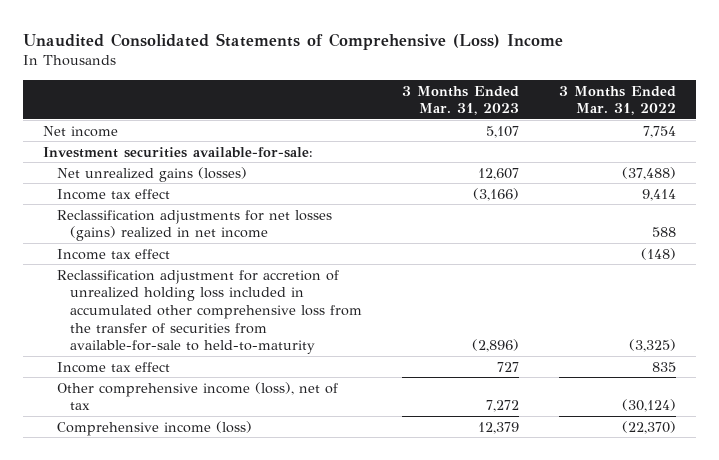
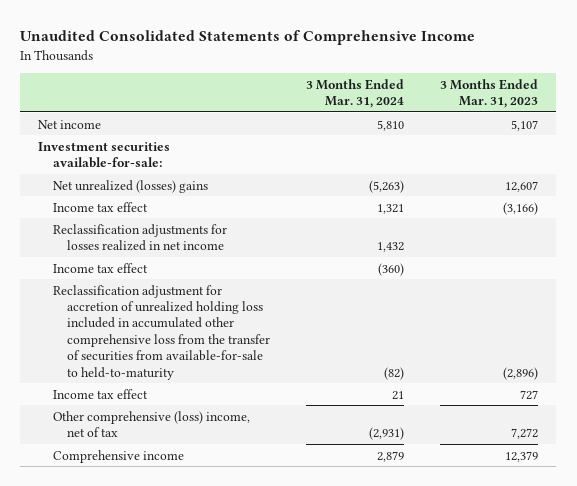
[22,32,563,50] Unaudited Consolidated Statements of Comprehensive (Loss) Income -> [20,30,476,46] Unaudited Consolidated Statements of Comprehensive Income
[558,85,676,116] 3 Months Ended Mar. 31, 2022 -> none
none -> [306,78,405,108] 3 Months Ended Mar. 31, 2024
[56,166,247,182] Net unrealized gains (losses) -> [52,179,208,193] Net unrealized (losses) gains
[56,209,332,242] Reclassification adjustments for net losses (gains) realized in net income -> [52,223,227,251] Reclassification adjustments for losses realized in net income
[56,381,338,411] Other comprehensive income (loss), net of tax -> [52,410,250,437] Other comprehensive (loss) income, net of tax
[56,420,252,436] Comprehensive income (loss) -> [52,449,184,463] Comprehensive income

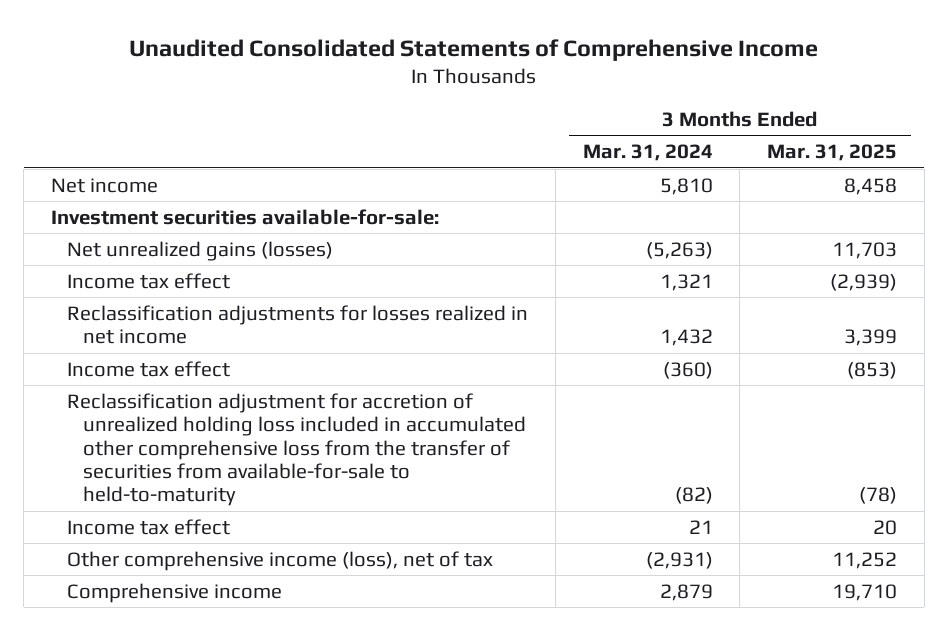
[440,78,539,108] 3 Months Ended Mar. 31, 2023 -> none
none -> [767,144,898,162] Mar. 31, 2025
[52,179,208,193] Net unrealized (losses) gains -> [67,240,334,261] Net unrealized gains (losses)
[52,410,250,437] Other comprehensive (loss) income, net of tax -> [67,550,494,571] Other comprehensive income (loss), net of tax

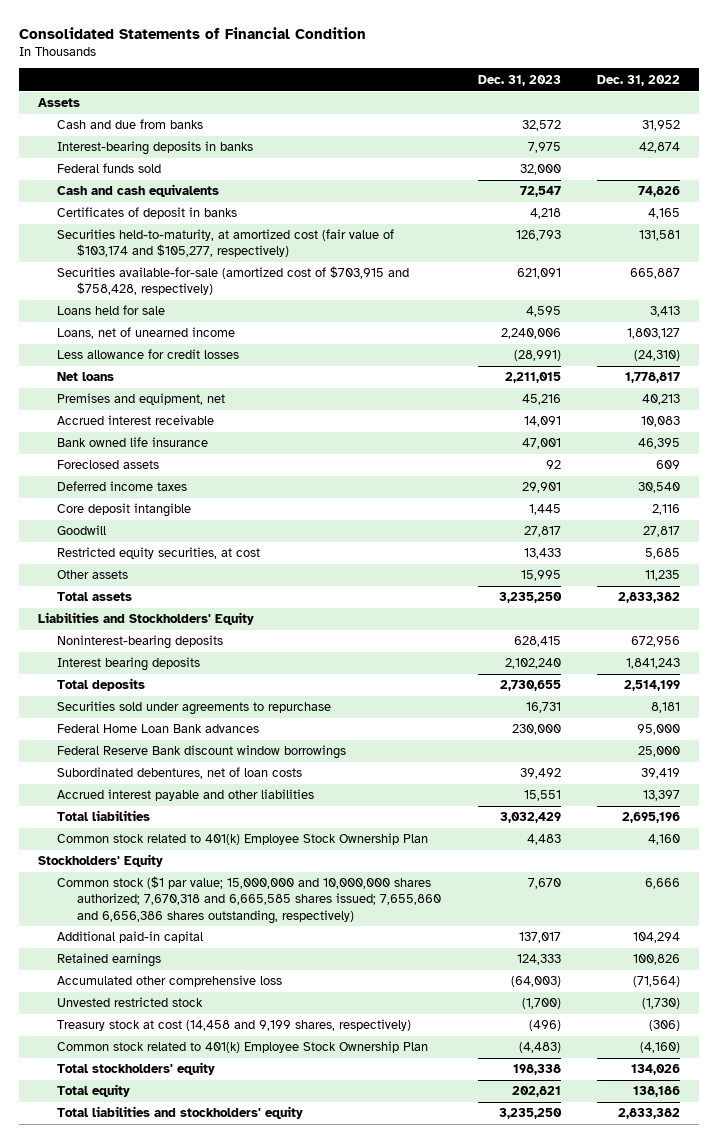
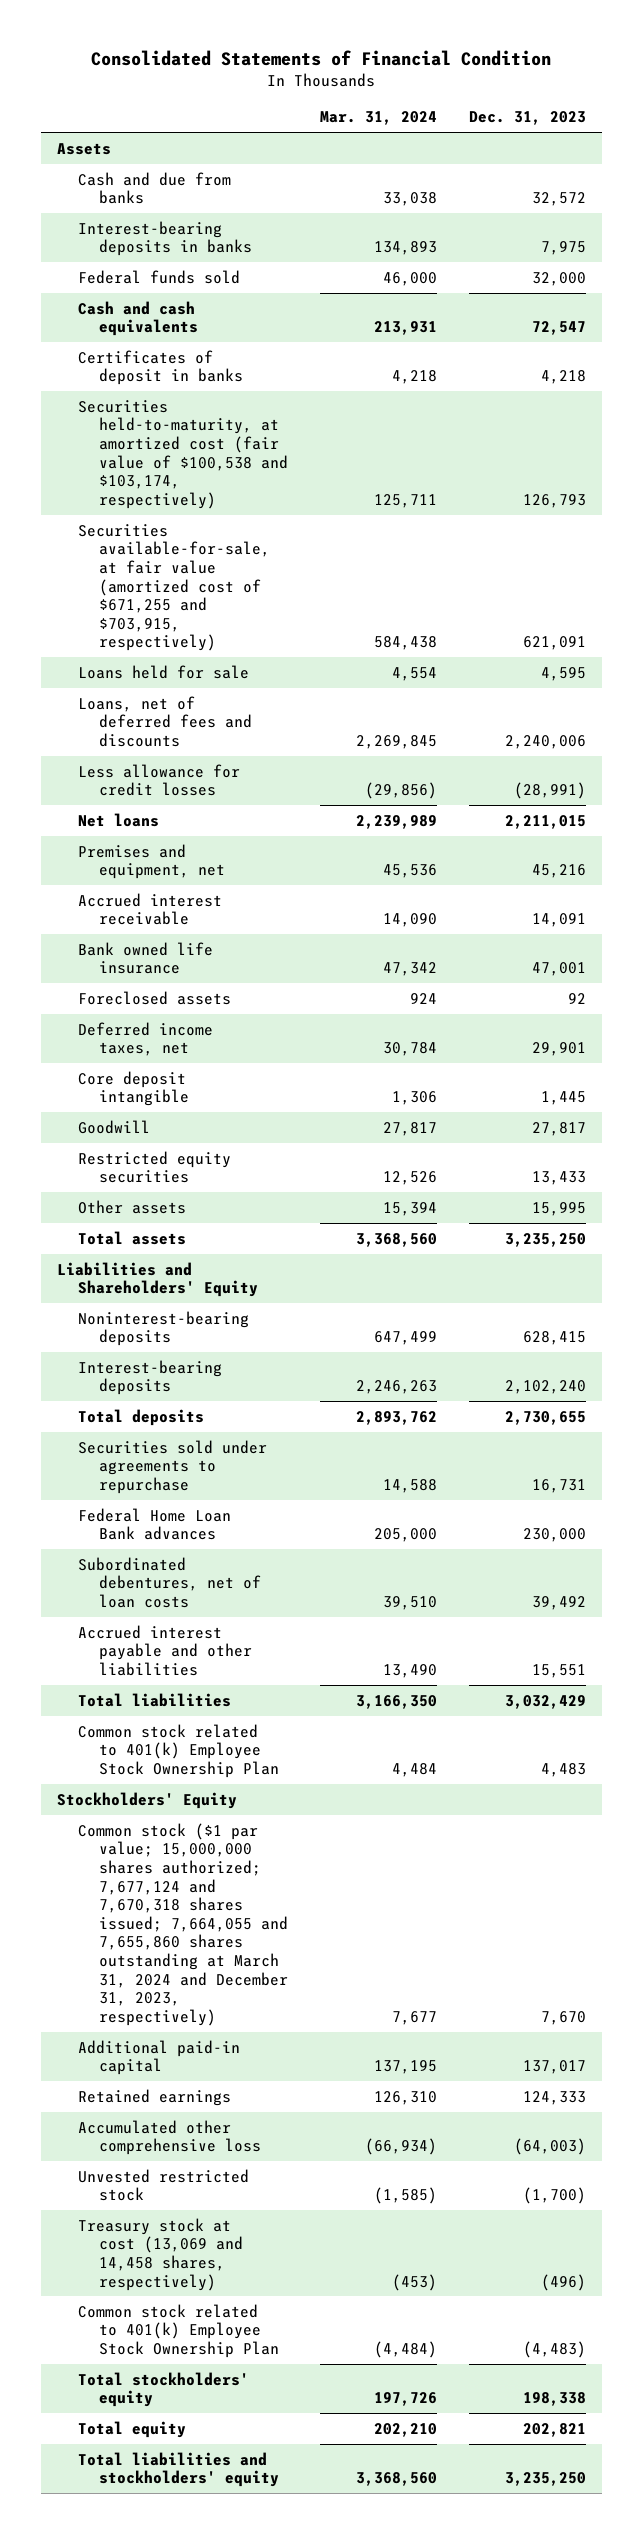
[597,74,681,86] Dec. 31, 2022 -> none
none -> [320,111,438,126] Mar. 31, 2024
[57,229,395,258] Securities held-to-maturity, at amortized cost (fair value of $103,174 and $105,277, respectively) -> [77,399,289,509] Securities held-to-maturity, at amortized cost (fair value of $100,538 and $103,174, respectively)
[57,266,410,296] Securities available-for-sale (amortized cost of $703,915 and $758,428, respectively) -> [77,523,271,652] Securities available-for-sale, at fair value (amortized cost of $671,255 and $703,915, respectively)
[57,327,236,340] Loans, net of unearned income -> [77,695,253,747] Loans, net of deferred fees and discounts
[57,481,188,492] Deferred income taxes -> [77,1021,213,1057] Deferred income taxes, net
[57,547,261,560] Restricted equity securities, at cost -> [77,1150,231,1184] Restricted equity securities
[37,612,254,626] Liabilities and Stockholders' Equity -> [56,1261,258,1298] Liabilities and Shareholders' Equity
[57,657,201,672] Interest bearing deposits -> [77,1359,222,1396] Interest-bearing deposits
[57,745,347,760] Federal Reserve Bank discount window borrowings -> none
[57,876,441,924] Common stock ($1 par value; 15,000,000 and 10,000,000 shares authorized; 7,670,318 and 6,665,585 shares issued; 7,655,860 and 6,656,386 shares outstanding, respectively) -> [77,1822,289,2026] Common stock ($1 par value; 15,000,000 shares authorized; 7,677,124 and 7,670,318 shares issued; 7,664,055 and 7,655,860 shares outstanding at March 31, 2024 and December 31, 2023, respectively)
[57,1019,412,1032] Treasury stock at cost (14,458 and 9,199 shares, respectively) -> [77,2217,244,2291] Treasury stock at cost (13,069 and 14,458 shares, respectively)

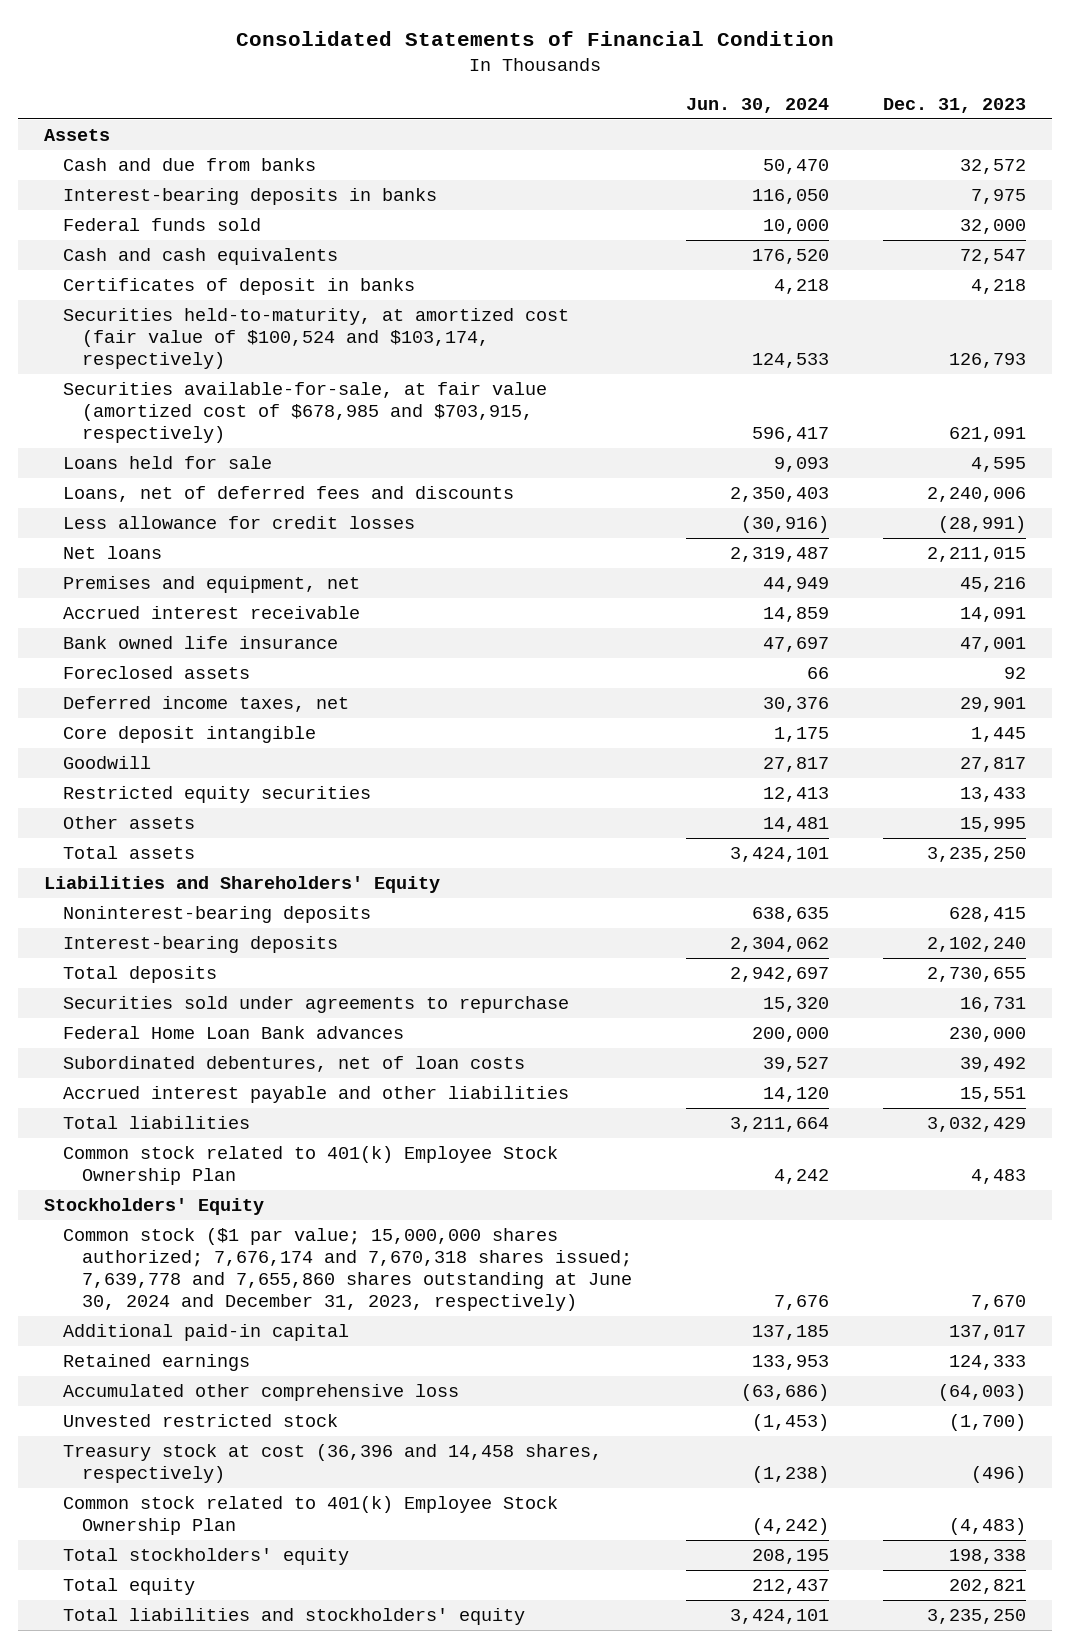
[320,111,438,126] Mar. 31, 2024 -> none
none -> [685,97,829,113] Jun. 30, 2024
[77,399,289,509] Securities held-to-maturity, at amortized cost (fair value of $100,538 and $103,174, respectively) -> [63,307,570,370] Securities held-to-maturity, at amortized cost (fair value of $100,524 and $103,174, respectively)
[77,523,271,652] Securities available-for-sale, at fair value (amortized cost of $671,255 and $703,915, respectively) -> [63,381,548,444] Securities available-for-sale, at fair value (amortized cost of $678,985 and $703,915, respectively)
[77,1822,289,2026] Common stock ($1 par value; 15,000,000 shares authorized; 7,677,124 and 7,670,318 shares issued; 7,664,055 and 7,655,860 shares outstanding at March 31, 2024 and December 31, 2023, respectively) -> [63,1227,632,1312] Common stock ($1 par value; 15,000,000 shares authorized; 7,676,174 and 7,670,318 shares issued; 7,639,778 and 7,655,860 shares outstanding at June 30, 2024 and December 31, 2023, respectively)
[77,2217,244,2291] Treasury stock at cost (13,069 and 14,458 shares, respectively) -> [63,1443,603,1484] Treasury stock at cost (36,396 and 14,458 shares, respectively)

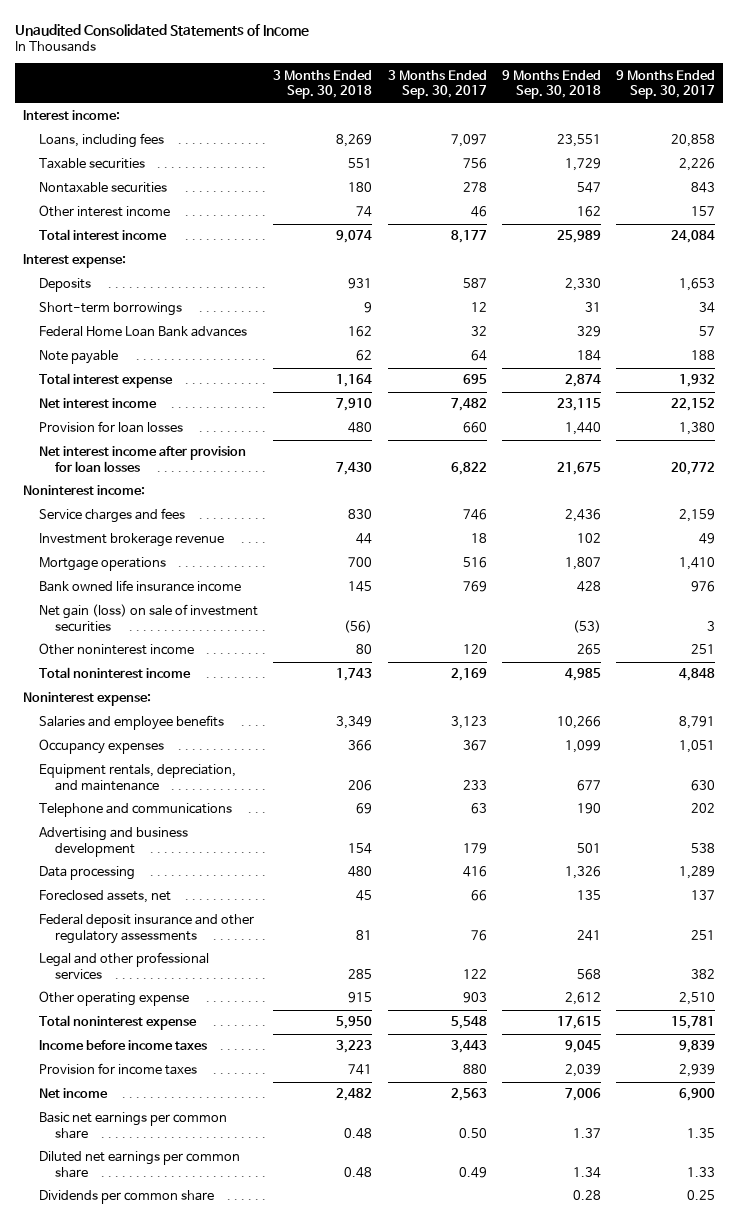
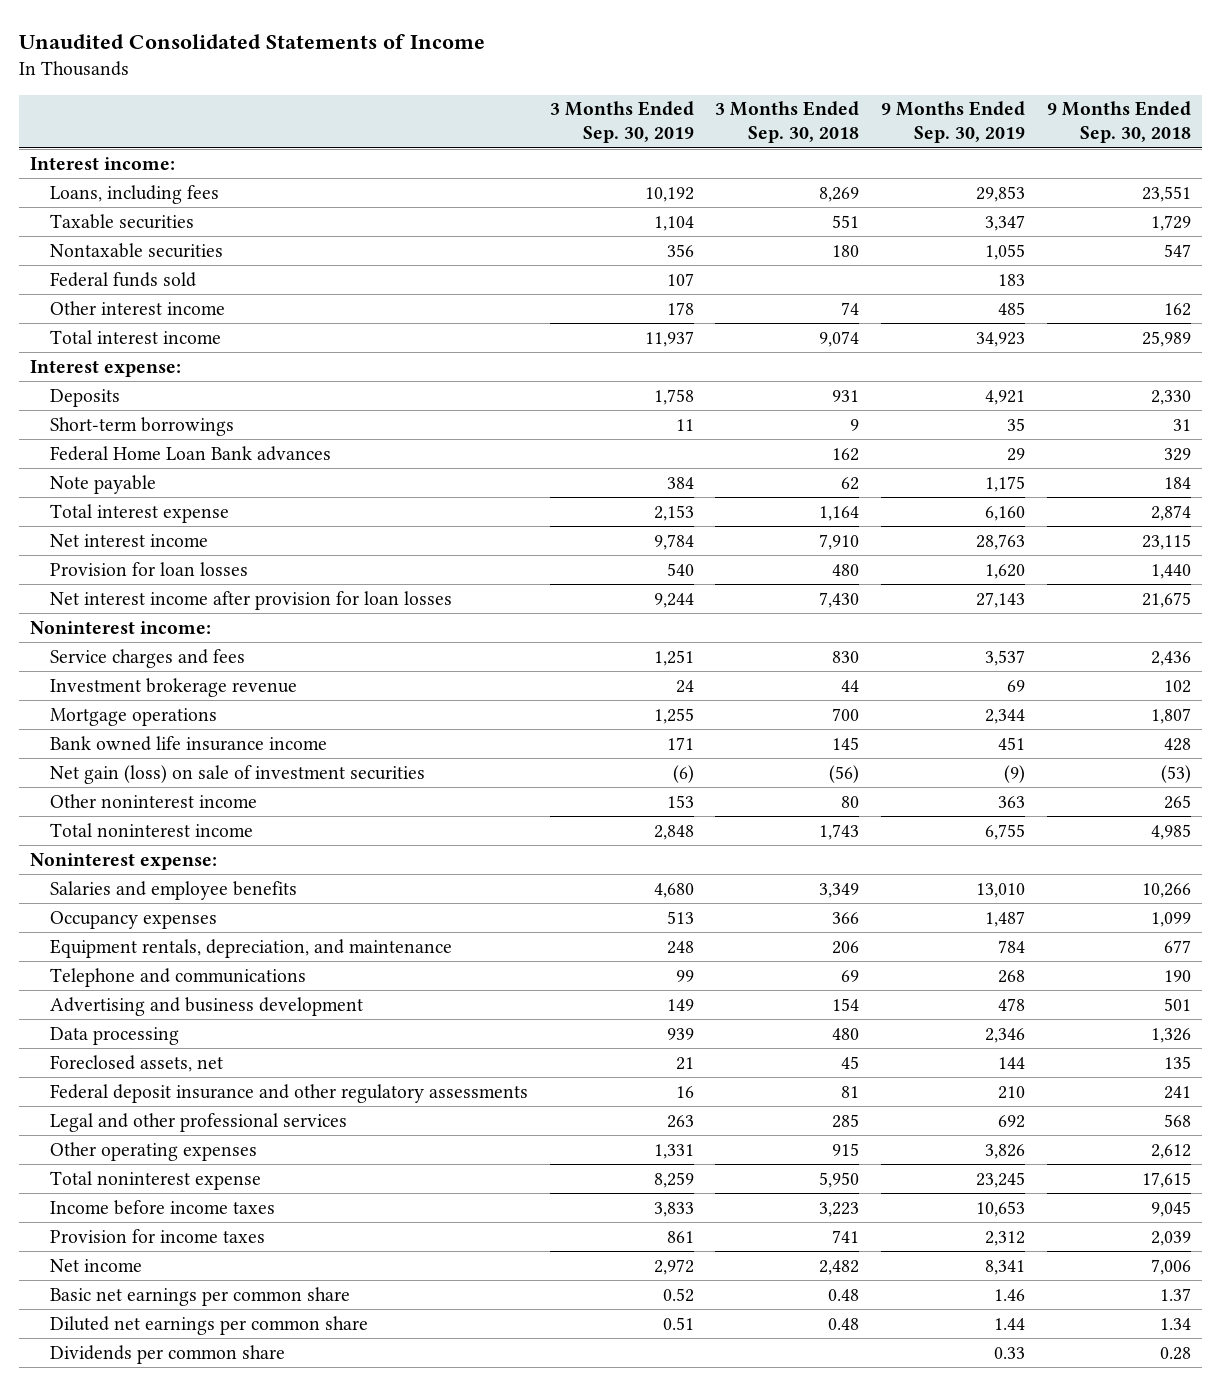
[387,69,487,100] 3 Months Ended Sep. 30, 2017 -> none
[616,69,716,100] 9 Months Ended Sep. 30, 2017 -> none
none -> [549,101,694,144] 3 Months Ended Sep. 30, 2019
none -> [881,101,1026,144] 9 Months Ended Sep. 30, 2019
none -> [50,271,197,287] Federal funds sold
[39,991,190,1007] Other operating expense -> [50,1141,258,1161] Other operating expenses

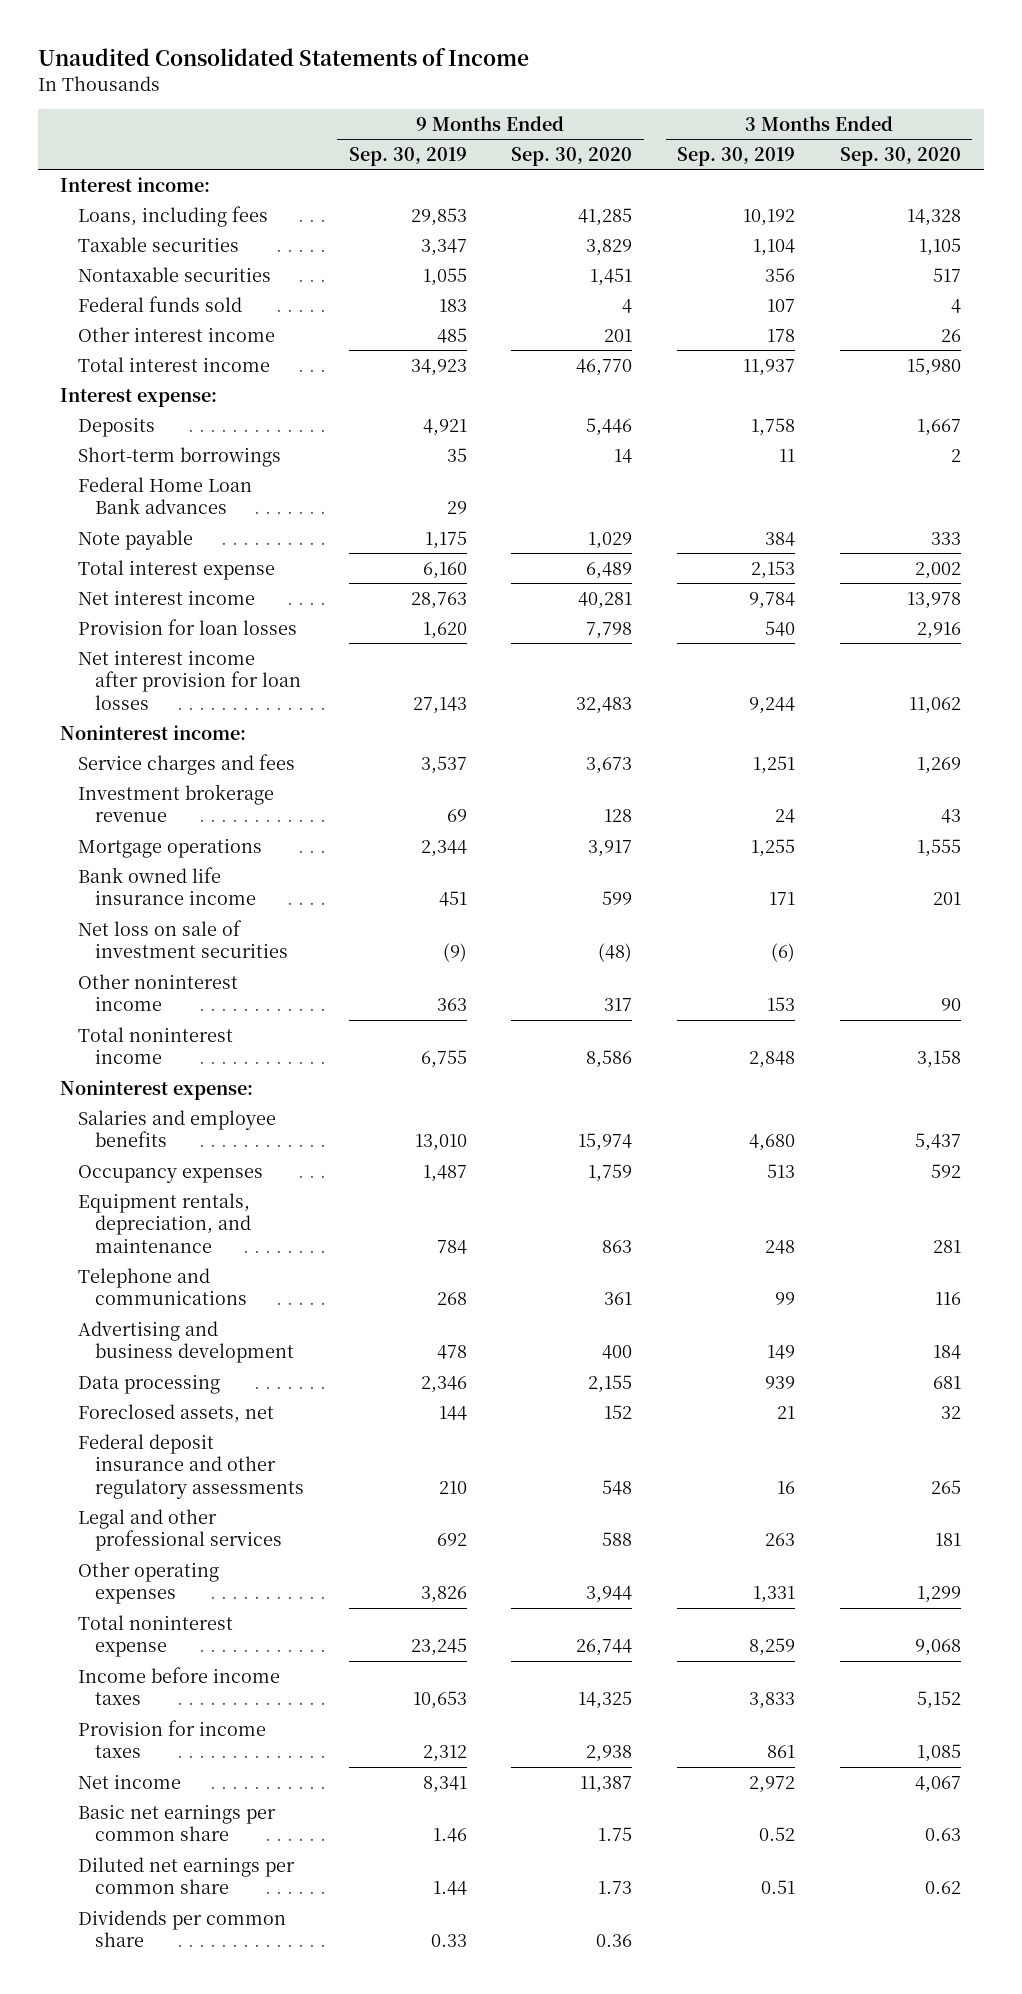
[715,101,860,144] 3 Months Ended Sep. 30, 2018 -> none
[1046,101,1191,144] 9 Months Ended Sep. 30, 2018 -> none
none -> [511,146,633,166] Sep. 30, 2020
none -> [840,146,962,166] Sep. 30, 2020
[50,764,426,784] Net gain (loss) on sale of investment securities -> [77,919,288,959] Net loss on sale of investment securities

